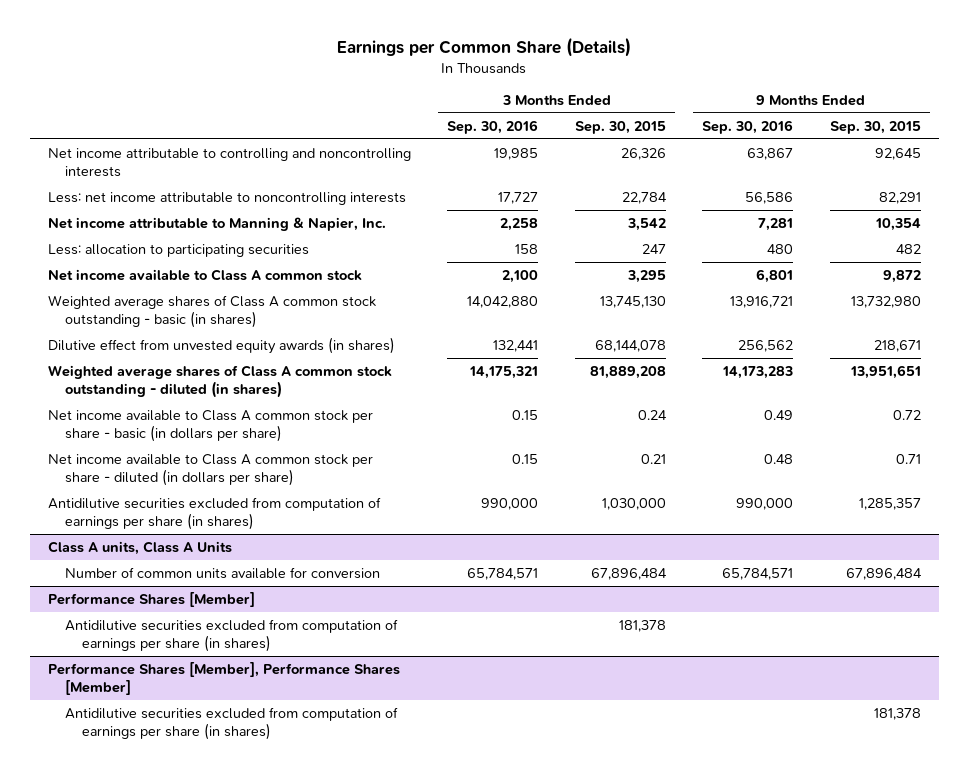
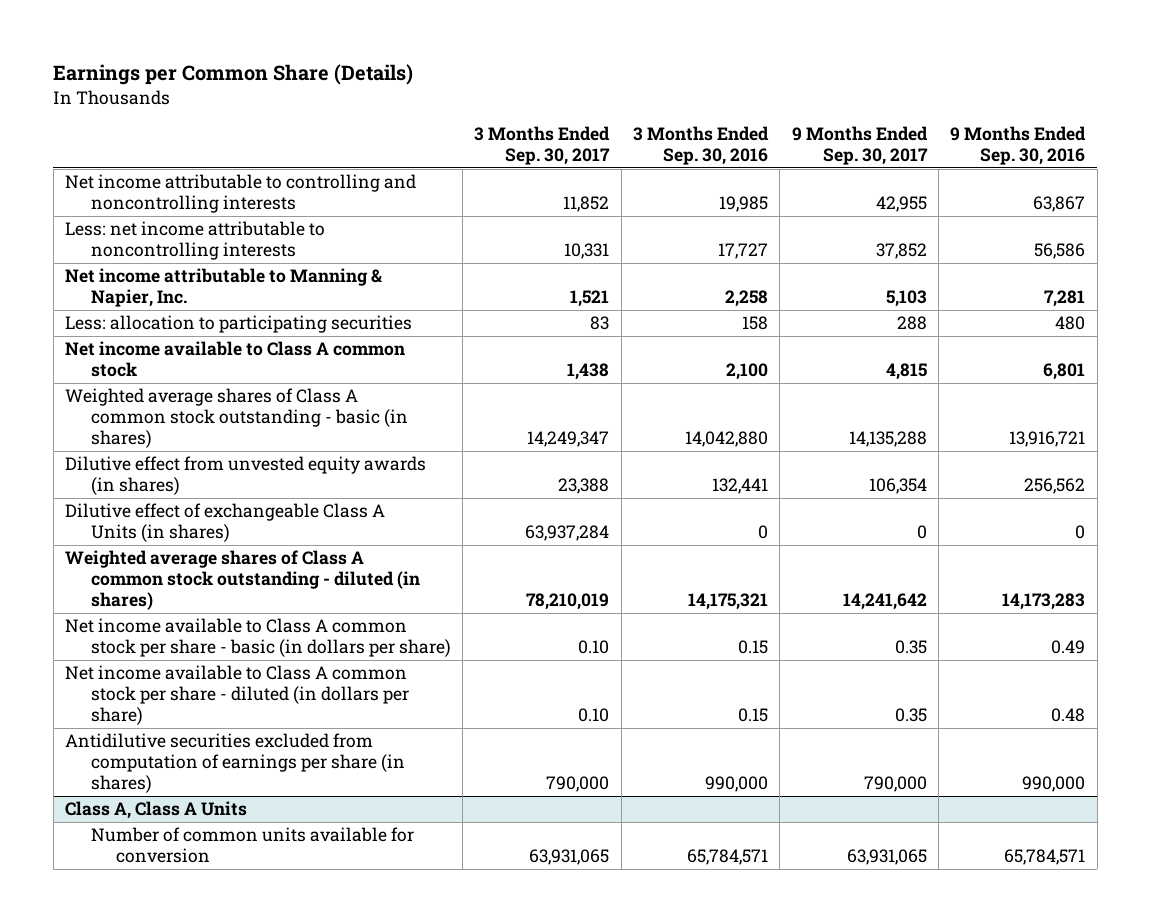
[574,120,666,134] Sep. 30, 2015 -> none
[829,120,921,134] Sep. 30, 2015 -> none
none -> [474,126,611,166] 3 Months Ended Sep. 30, 2017
none -> [791,126,928,166] 9 Months Ended Sep. 30, 2017
none -> [65,503,386,543] Dilutive effect of exchangeable Class A Units (in shares)
[48,540,233,555] Class A units, Class A Units -> [65,801,248,820] Class A, Class A Units
[48,591,256,607] Performance Shares [Member] -> none
[65,618,399,653] Antidilutive securities excluded from computation of earnings per share (in shares) -> none
[48,661,401,696] Performance Shares [Member], Performance Shares [Member] -> none
[65,706,399,741] Antidilutive securities excluded from computation of earnings per share (in shares) -> none

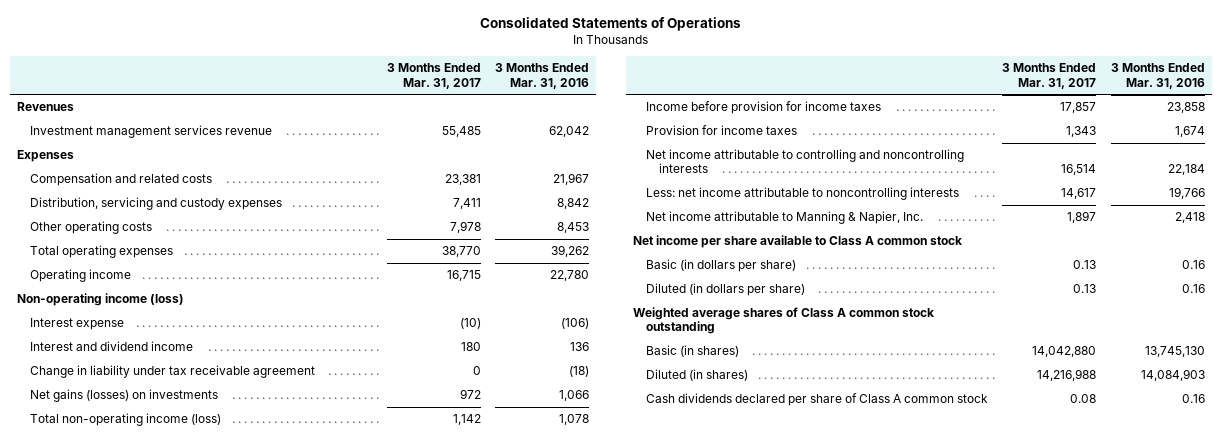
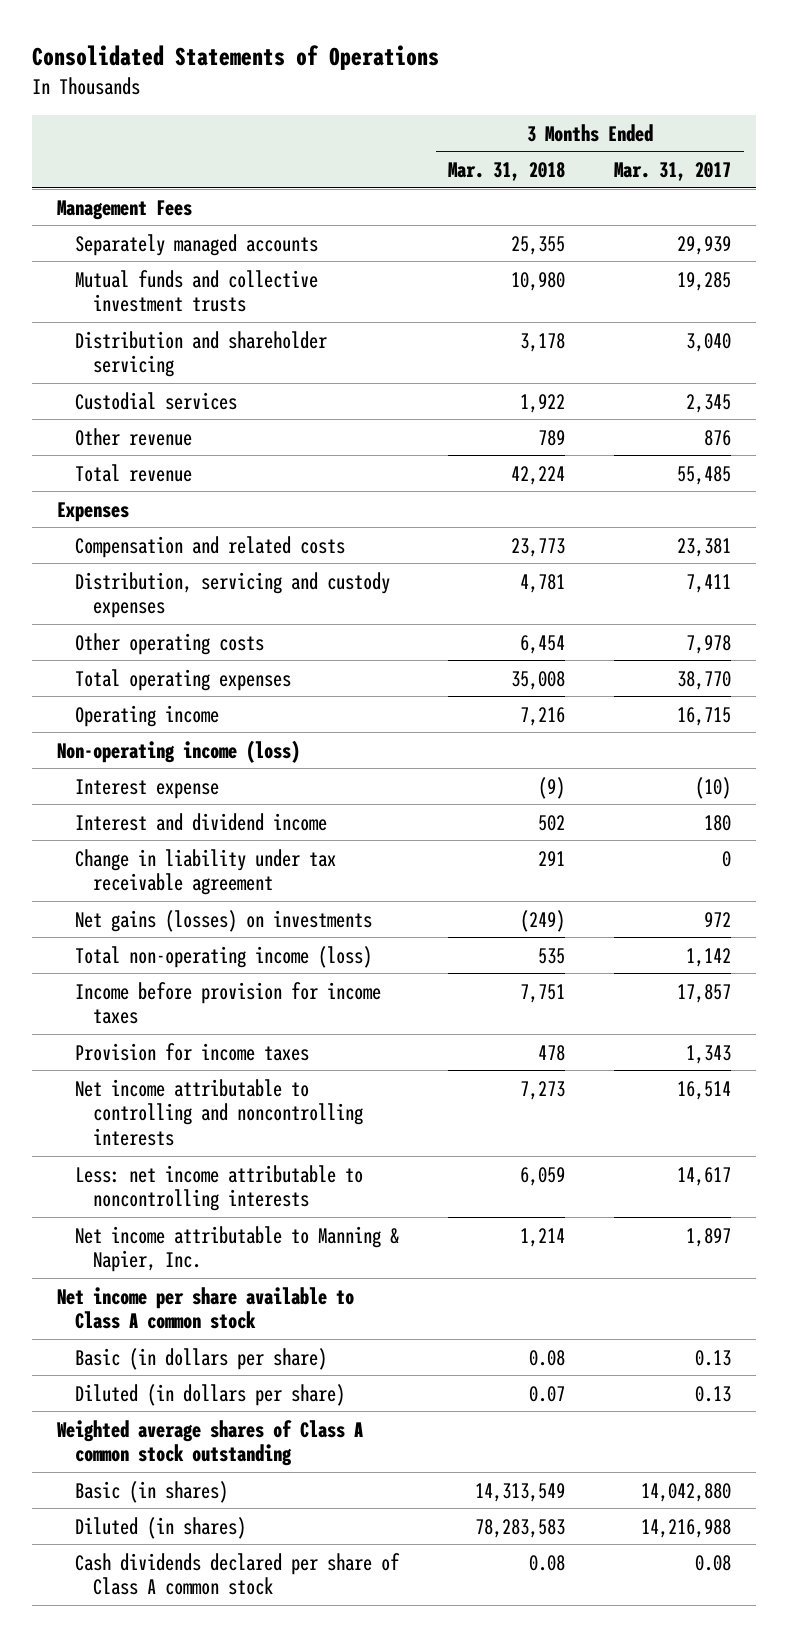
[495,63,590,89] 3 Months Ended Mar. 31, 2016 -> none
none -> [448,162,566,182] Mar. 31, 2018
[17,102,75,112] Revenues -> none
none -> [56,199,192,220] Management Fees
none -> [74,233,318,256] Separately managed accounts
none -> [74,269,318,313] Mutual funds and collective investment trusts
none -> [74,330,327,378] Distribution and shareholder servicing
none -> [74,391,237,410] Custodial services
none -> [74,427,192,446] Other revenue
[30,125,273,139] Investment management services revenue -> [74,463,192,482] Total revenue

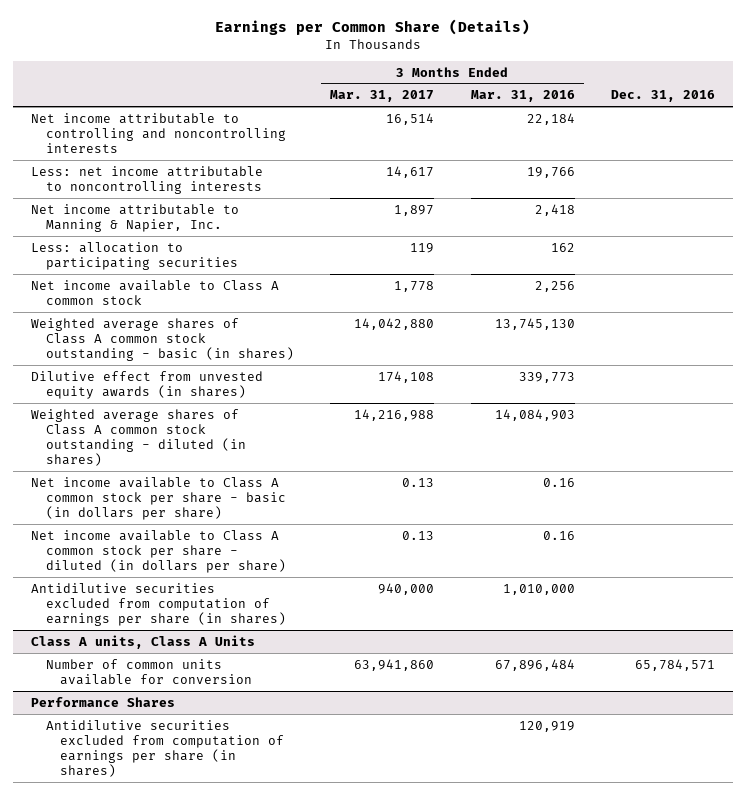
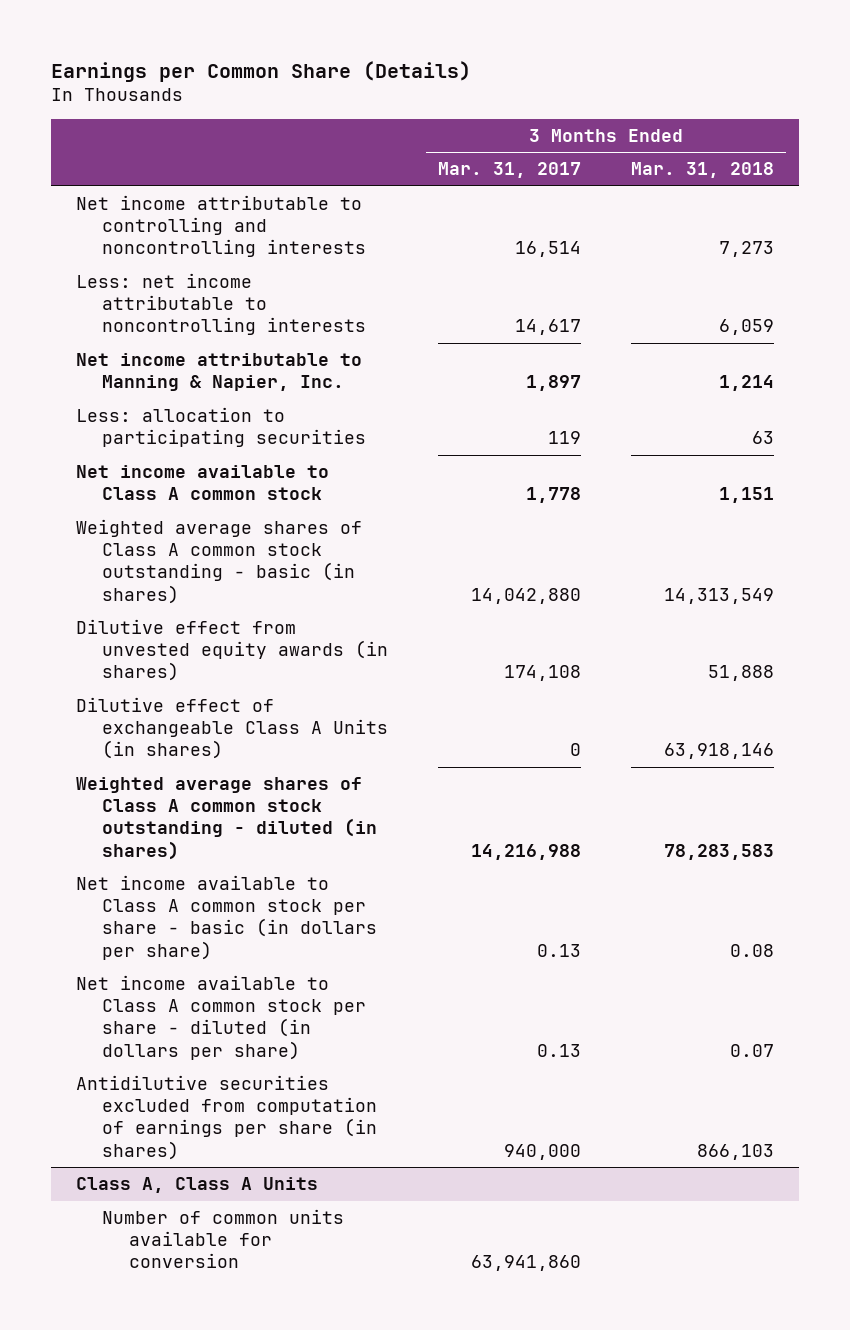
[470,90,575,103] Mar. 31, 2016 -> none
[611,90,716,103] Dec. 31, 2016 -> none
none -> [630,162,774,179] Mar. 31, 2018
none -> [75,697,389,760] Dilutive effect of exchangeable Class A Units (in shares)
[31,634,256,649] Class A units, Class A Units -> [75,1177,318,1194] Class A, Class A Units
[31,696,176,707] Performance Shares -> none
[45,719,285,778] Antidilutive securities excluded from computation of earnings per share (in shares) -> none

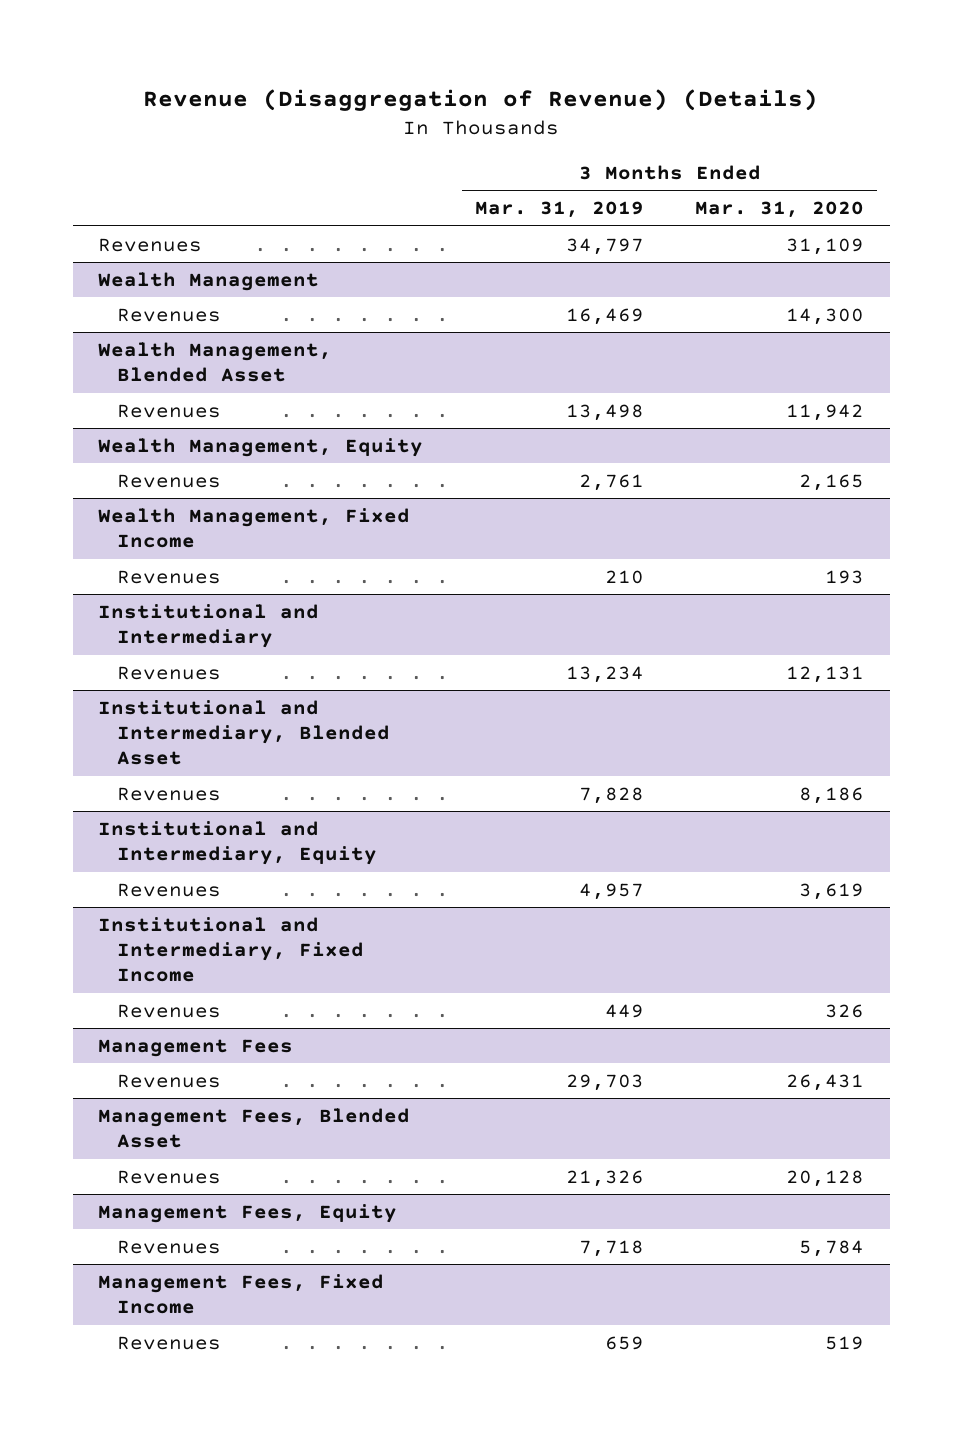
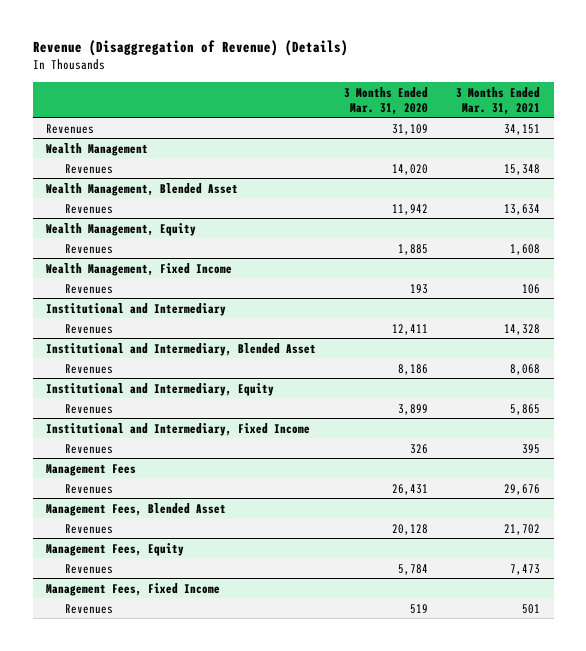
[474,201,644,219] Mar. 31, 2019 -> none
none -> [455,86,540,115] 3 Months Ended Mar. 31, 2021
[786,307,865,325] 14,300 -> [392,163,429,175] 14,020
[799,473,865,491] 2,165 -> [398,243,429,255] 1,885
[786,665,865,683] 12,131 -> [392,323,429,335] 12,411
[799,882,865,900] 3,619 -> [398,403,429,415] 3,899

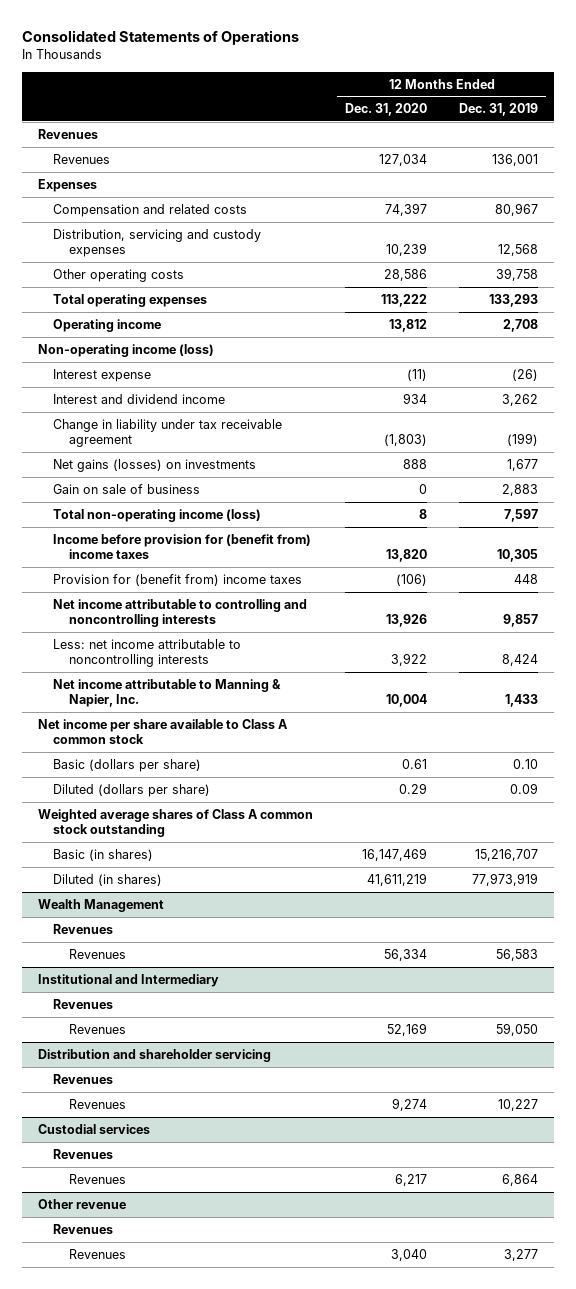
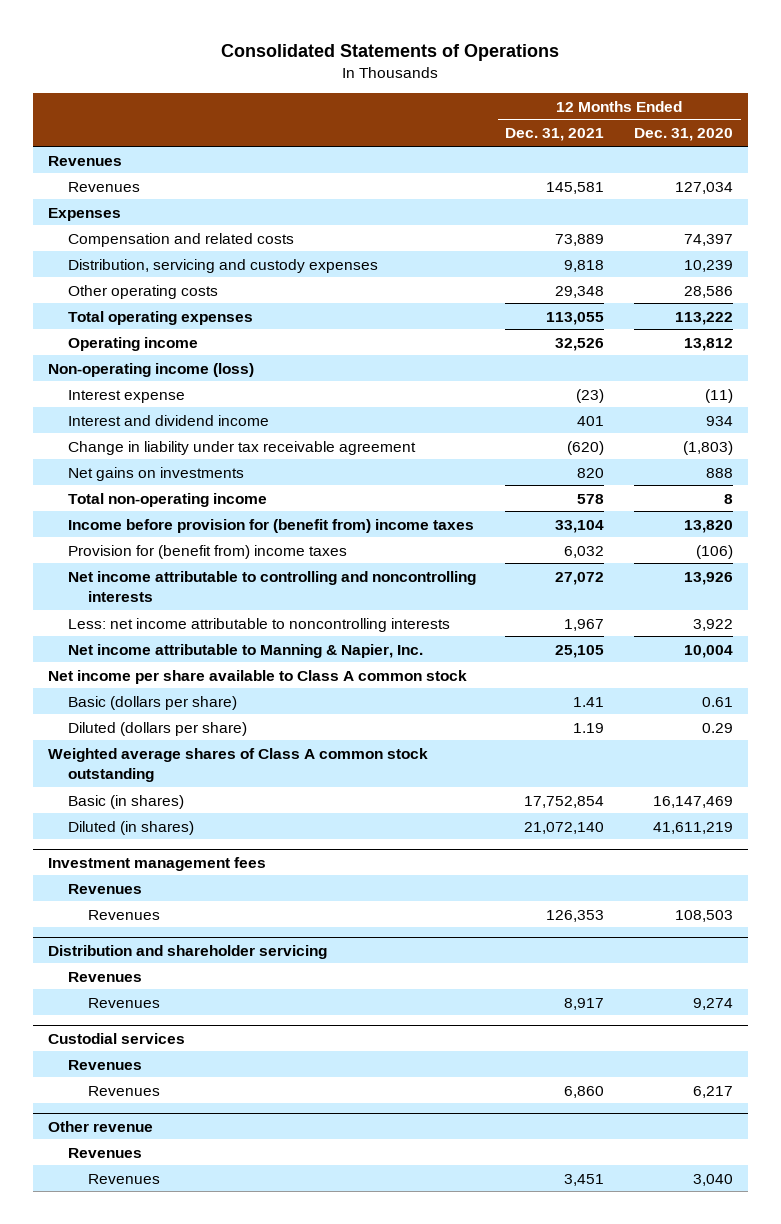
[459,103,539,117] Dec. 31, 2019 -> none
none -> [505,128,605,142] Dec. 31, 2021
[53,483,201,494] Gain on sale of business -> none
[53,458,257,472] Net gains (losses) on investments -> [67,466,244,481] Net gains on investments
[53,508,262,522] Total non-operating income (loss) -> [67,492,267,507] Total non-operating income
[37,898,164,912] Wealth Management -> none
[53,923,114,934] Revenues -> none
[68,948,126,959] Revenues -> none
[37,973,219,987] Institutional and Intermediary -> none
none -> [47,856,266,871] Investment management fees
[387,1022,428,1036] 52,169 -> [675,909,734,922] 108,503

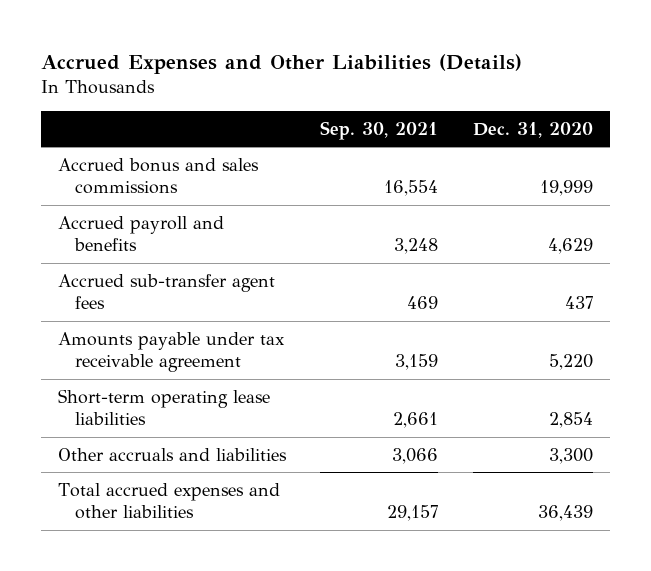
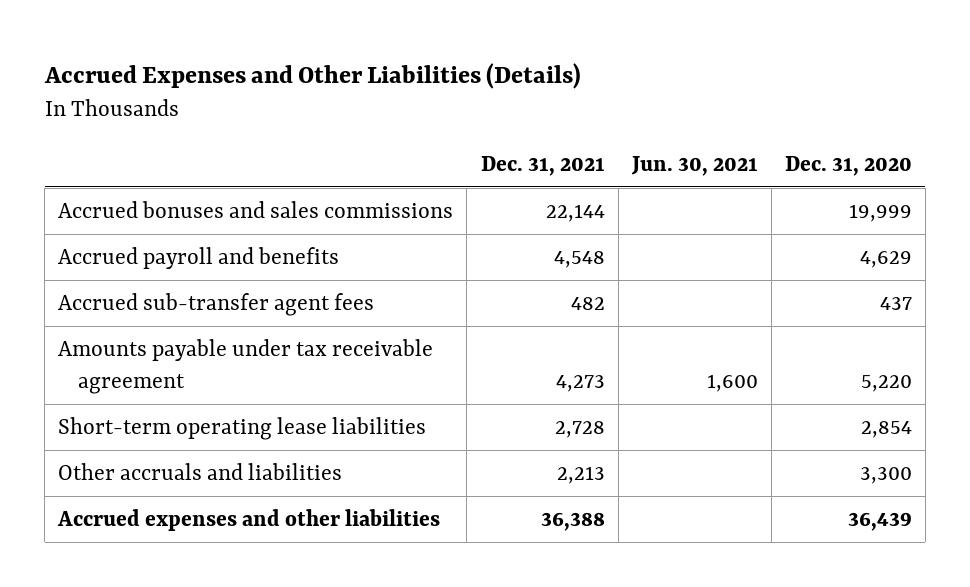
[320,120,439,140] Sep. 30, 2021 -> none
none -> [480,155,605,176] Dec. 31, 2021
none -> [630,155,758,176] Jun. 30, 2021
[58,157,260,195] Accrued bonus and sales commissions -> [58,201,454,219] Accrued bonuses and sales commissions
[58,482,281,520] Total accrued expenses and other liabilities -> [57,509,441,532] Accrued expenses and other liabilities

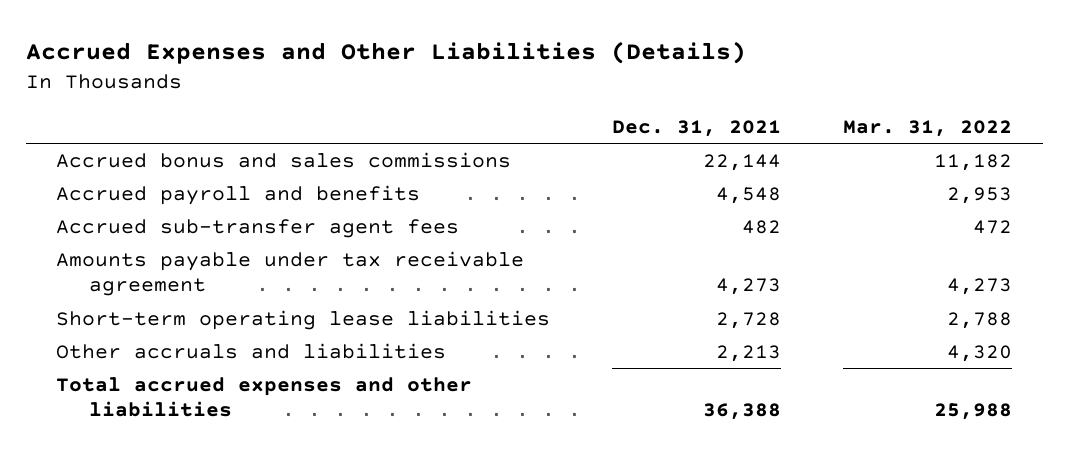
[630,155,758,176] Jun. 30, 2021 -> none
[784,155,912,176] Dec. 31, 2020 -> none
none -> [843,119,1013,137] Mar. 31, 2022
[58,201,454,219] Accrued bonuses and sales commissions -> [56,152,512,169] Accrued bonus and sales commissions
[57,509,441,532] Accrued expenses and other liabilities -> [56,377,473,418] Total accrued expenses and other liabilities

